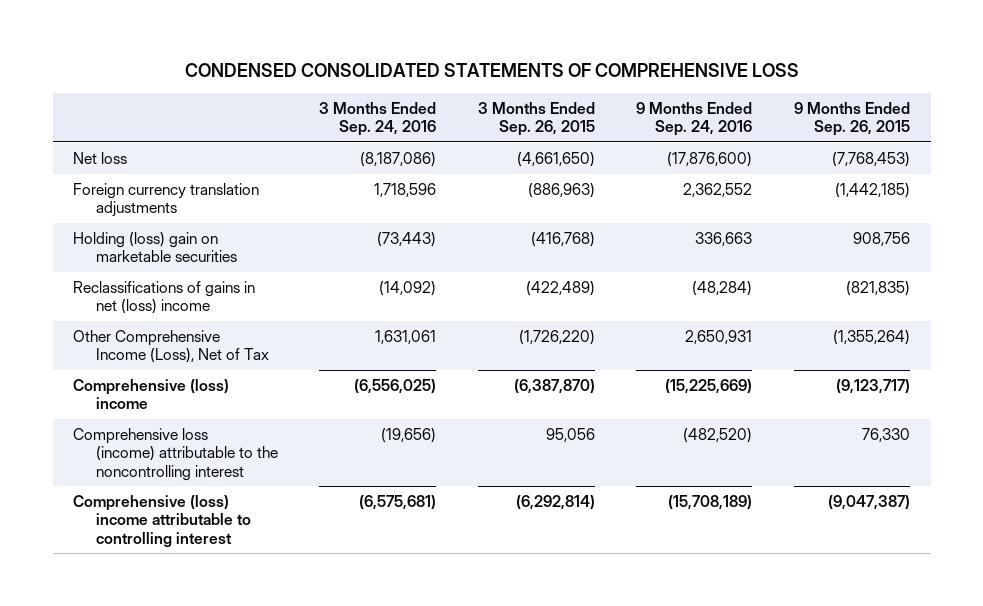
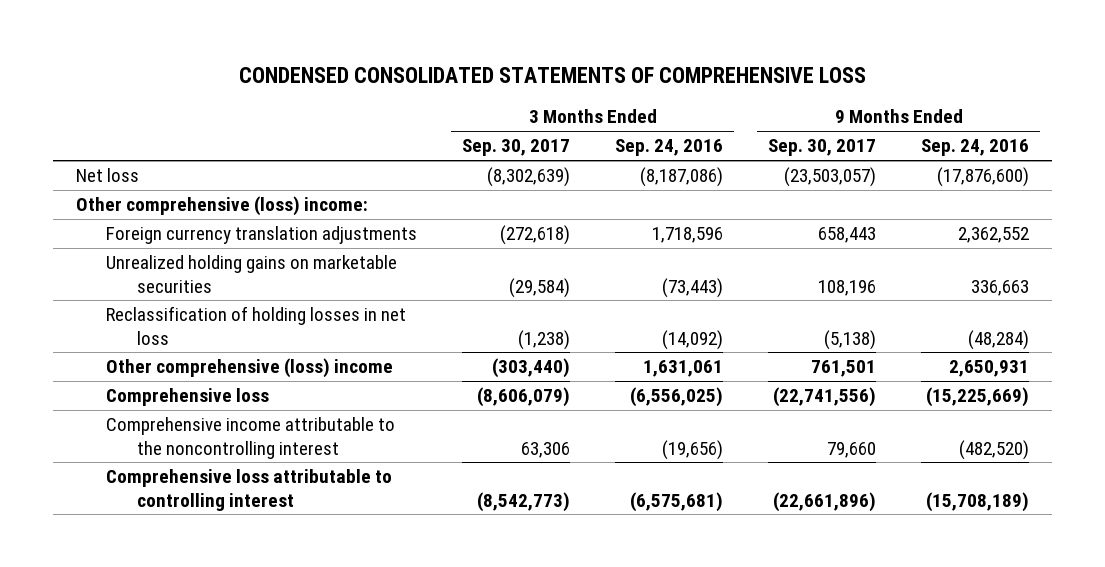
[477,101,595,137] 3 Months Ended Sep. 26, 2015 -> none
[794,101,911,137] 9 Months Ended Sep. 26, 2015 -> none
none -> [462,139,571,157] Sep. 30, 2017
none -> [768,139,877,157] Sep. 30, 2017
none -> [75,196,368,217] Other comprehensive (loss) income:
[73,232,237,263] Holding (loss) gain on marketable securities -> [106,255,398,293] Unrealized holding gains on marketable securities
[73,281,256,315] Reclassifications of gains in net (loss) income -> [106,306,407,345] Reclassification of holding losses in net loss
[73,330,269,364] Other Comprehensive Income (Loss), Net of Tax -> [106,358,394,379] Other comprehensive (loss) income
[73,379,230,410] Comprehensive (loss) income -> [106,388,270,407] Comprehensive loss
[73,428,278,481] Comprehensive loss (income) attributable to the noncontrolling interest -> [106,417,396,459] Comprehensive income attributable to the noncontrolling interest
[73,495,251,547] Comprehensive (loss) income attributable to controlling interest -> [106,469,393,511] Comprehensive loss attributable to controlling interest

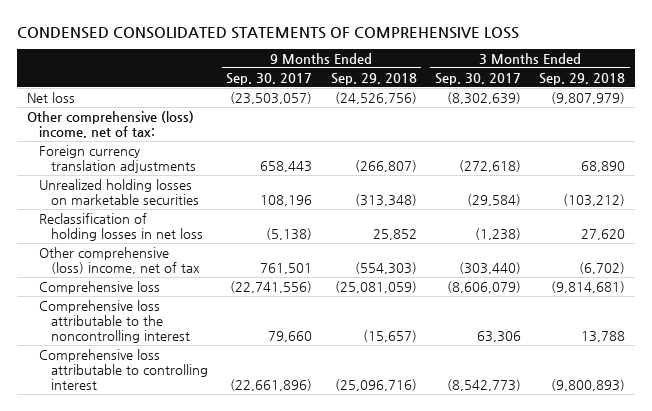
[615,139,724,157] Sep. 24, 2016 -> none
[921,139,1030,157] Sep. 24, 2016 -> none
none -> [330,72,417,85] Sep. 29, 2018
none -> [539,72,626,85] Sep. 29, 2018
[75,196,368,217] Other comprehensive (loss) income: -> [26,110,194,138] Other comprehensive (loss) income, net of tax:
[106,255,398,293] Unrealized holding gains on marketable securities -> [38,178,199,205] Unrealized holding losses on marketable securities
[106,358,394,379] Other comprehensive (loss) income -> [38,246,200,274] Other comprehensive (loss) income, net of tax
[106,417,396,459] Comprehensive income attributable to the noncontrolling interest -> [38,299,190,343] Comprehensive loss attributable to the noncontrolling interest

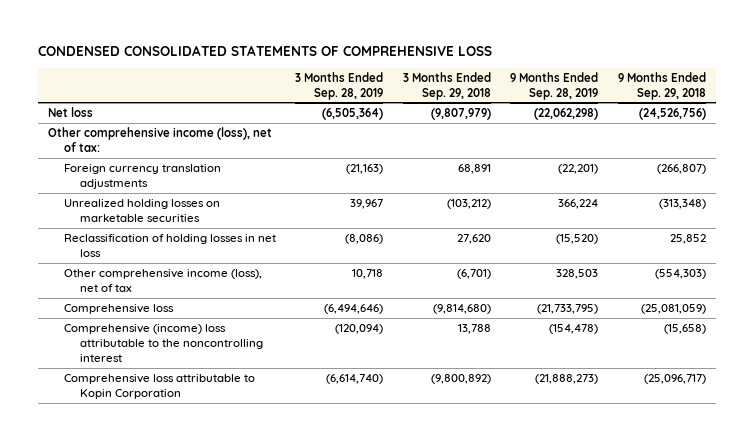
[226,72,313,85] Sep. 30, 2017 -> none
[435,72,522,85] Sep. 30, 2017 -> none
none -> [295,71,384,100] 3 Months Ended Sep. 28, 2019
none -> [510,71,599,100] 9 Months Ended Sep. 28, 2019
[26,110,194,138] Other comprehensive (loss) income, net of tax: -> [47,127,272,153] Other comprehensive income (loss), net of tax:
[581,160,626,172] 68,890 -> [457,164,491,175] 68,891
[38,246,200,274] Other comprehensive (loss) income, net of tax -> [64,269,263,293] Other comprehensive income (loss), net of tax
[579,261,626,274] (6,702) -> [456,269,491,280] (6,701)
[551,280,626,293] (9,814,681) -> [432,304,491,315] (9,814,680)
[38,299,190,343] Comprehensive loss attributable to the noncontrolling interest -> [64,324,264,362] Comprehensive (income) loss attributable to the noncontrolling interest
[362,329,417,342] (15,657) -> [663,324,706,335] (15,658)
[38,348,208,390] Comprehensive loss attributable to controlling interest -> [64,374,256,400] Comprehensive loss attributable to Kopin Corporation
[334,378,417,391] (25,096,716) -> [643,374,706,385] (25,096,717)
[551,378,626,391] (9,800,893) -> [430,374,491,385] (9,800,892)

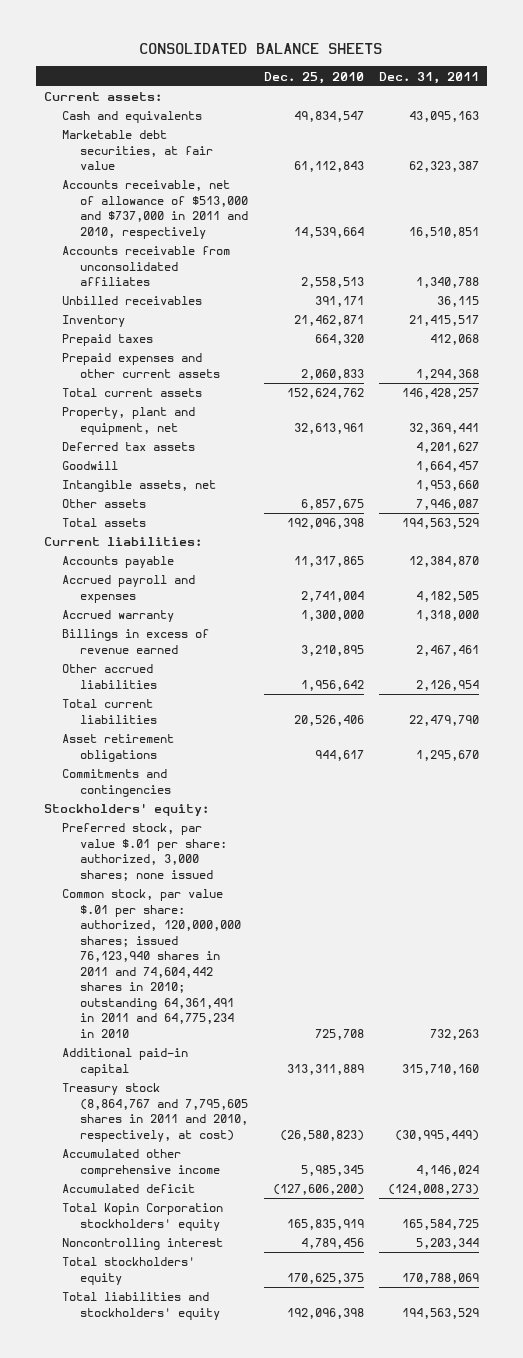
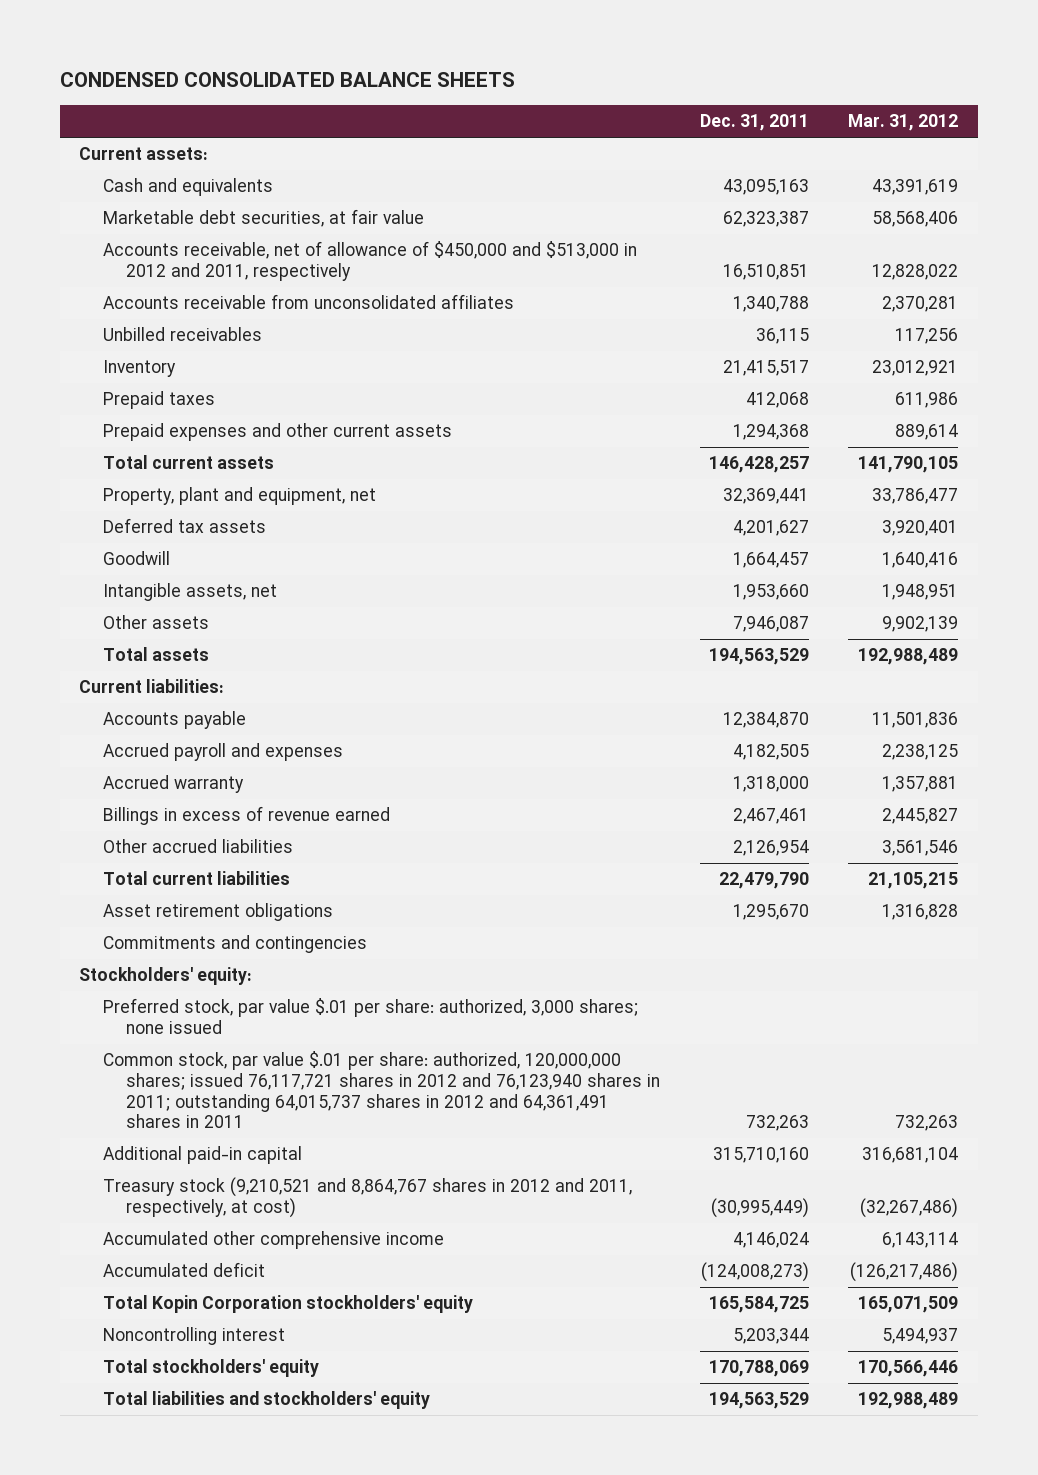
[139,43,383,55] CONSOLIDATED BALANCE SHEETS -> [59,72,515,88] CONDENSED CONSOLIDATED BALANCE SHEETS
[263,71,364,84] Dec. 25, 2010 -> none
none -> [848,114,959,132] Mar. 31, 2012
[61,180,248,239] Accounts receivable, net of allowance of $513,000 and $737,000 in 2011 and 2010, respectively -> [102,241,637,282] Accounts receivable, net of allowance of $450,000 and $513,000 in 2012 and 2011, respectively
[61,889,241,1039] Common stock, par value $.01 per share: authorized, 120,000,000 shares; issued 76,123,940 shares in 2011 and 74,604,442 shares in 2010; outstanding 64,361,491 in 2011 and 64,775,234 in 2010 -> [102,1051,661,1129] Common stock, par value $.01 per share: authorized, 120,000,000 shares; issued 76,117,721 shares in 2012 and 76,123,940 shares in 2011; outstanding 64,015,737 shares in 2012 and 64,361,491 shares in 2011
[61,1083,248,1142] Treasury stock (8,864,767 and 7,795,605 shares in 2011 and 2010, respectively, at cost) -> [102,1177,632,1219] Treasury stock (9,210,521 and 8,864,767 shares in 2012 and 2011, respectively, at cost)

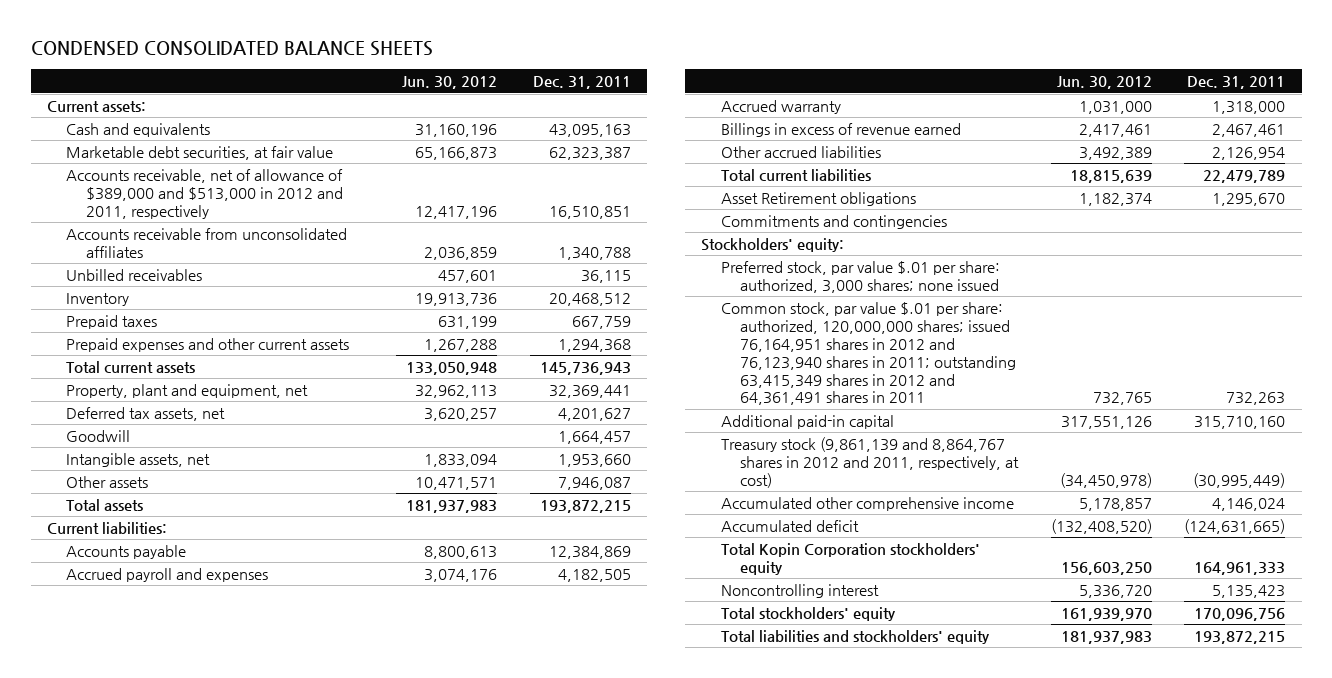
[848,114,959,132] Mar. 31, 2012 -> none
none -> [402,76,498,90] Jun. 30, 2012
[102,241,637,282] Accounts receivable, net of allowance of $450,000 and $513,000 in 2012 and 2011, respectively -> [66,168,344,219] Accounts receivable, net of allowance of $389,000 and $513,000 in 2012 and 2011, respectively
[722,360,809,377] 21,415,517 -> [549,292,632,306] 20,468,512
[745,392,809,409] 412,068 -> [572,315,632,329] 667,759
[708,456,809,474] 146,428,257 -> [540,361,632,375] 145,736,943
[102,518,266,534] Deferred tax assets -> [66,406,226,421] Deferred tax assets, net
[708,648,809,666] 194,563,529 -> [540,499,632,513] 193,872,215
[722,712,809,729] 12,384,870 -> [549,545,632,559] 12,384,869
[718,872,809,890] 22,479,790 -> [1203,169,1286,183] 22,479,789
[102,903,333,922] Asset retirement obligations -> [720,191,916,206] Asset Retirement obligations
[102,1051,661,1129] Common stock, par value $.01 per share: authorized, 120,000,000 shares; issued 76,117,721 shares in 2012 and 76,123,940 shares in 2011; outstanding 64,015,737 shares in 2012 and 64,361,491 shares in 2011 -> [720,301,1016,406] Common stock, par value $.01 per share: authorized, 120,000,000 shares; issued 76,164,951 shares in 2012 and 76,123,940 shares in 2011; outstanding 63,415,349 shares in 2012 and 64,361,491 shares in 2011
[102,1177,632,1219] Treasury stock (9,210,521 and 8,864,767 shares in 2012 and 2011, respectively, at cost) -> [720,436,1019,488] Treasury stock (9,861,139 and 8,864,767 shares in 2012 and 2011, respectively, at cost)
[700,1262,809,1283] (124,008,273) -> [1184,518,1286,534] (124,631,665)
[708,1296,809,1314] 165,584,725 -> [1194,561,1286,575] 164,961,333
[732,1328,809,1345] 5,203,344 -> [1212,584,1286,598] 5,135,423
[708,1360,809,1378] 170,788,069 -> [1194,607,1286,621] 170,096,756
[708,1392,809,1410] 194,563,529 -> [1194,630,1286,644] 193,872,215

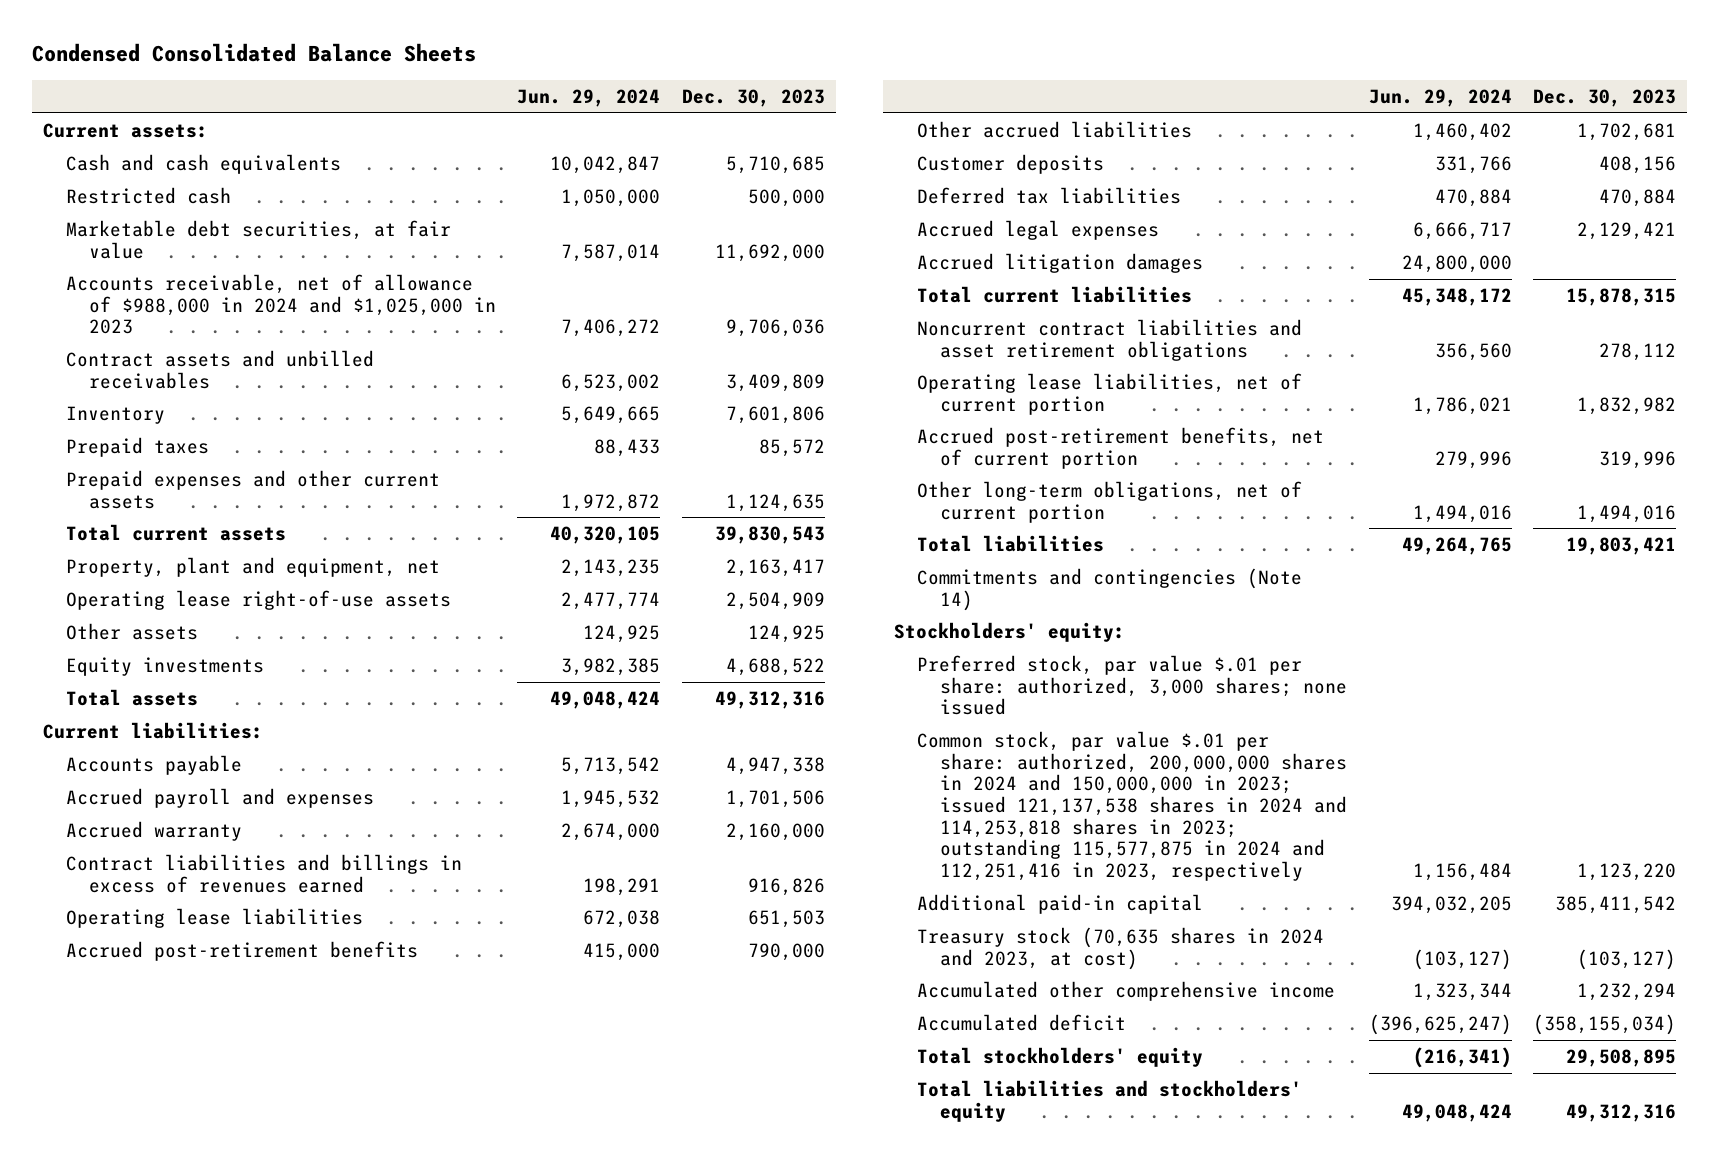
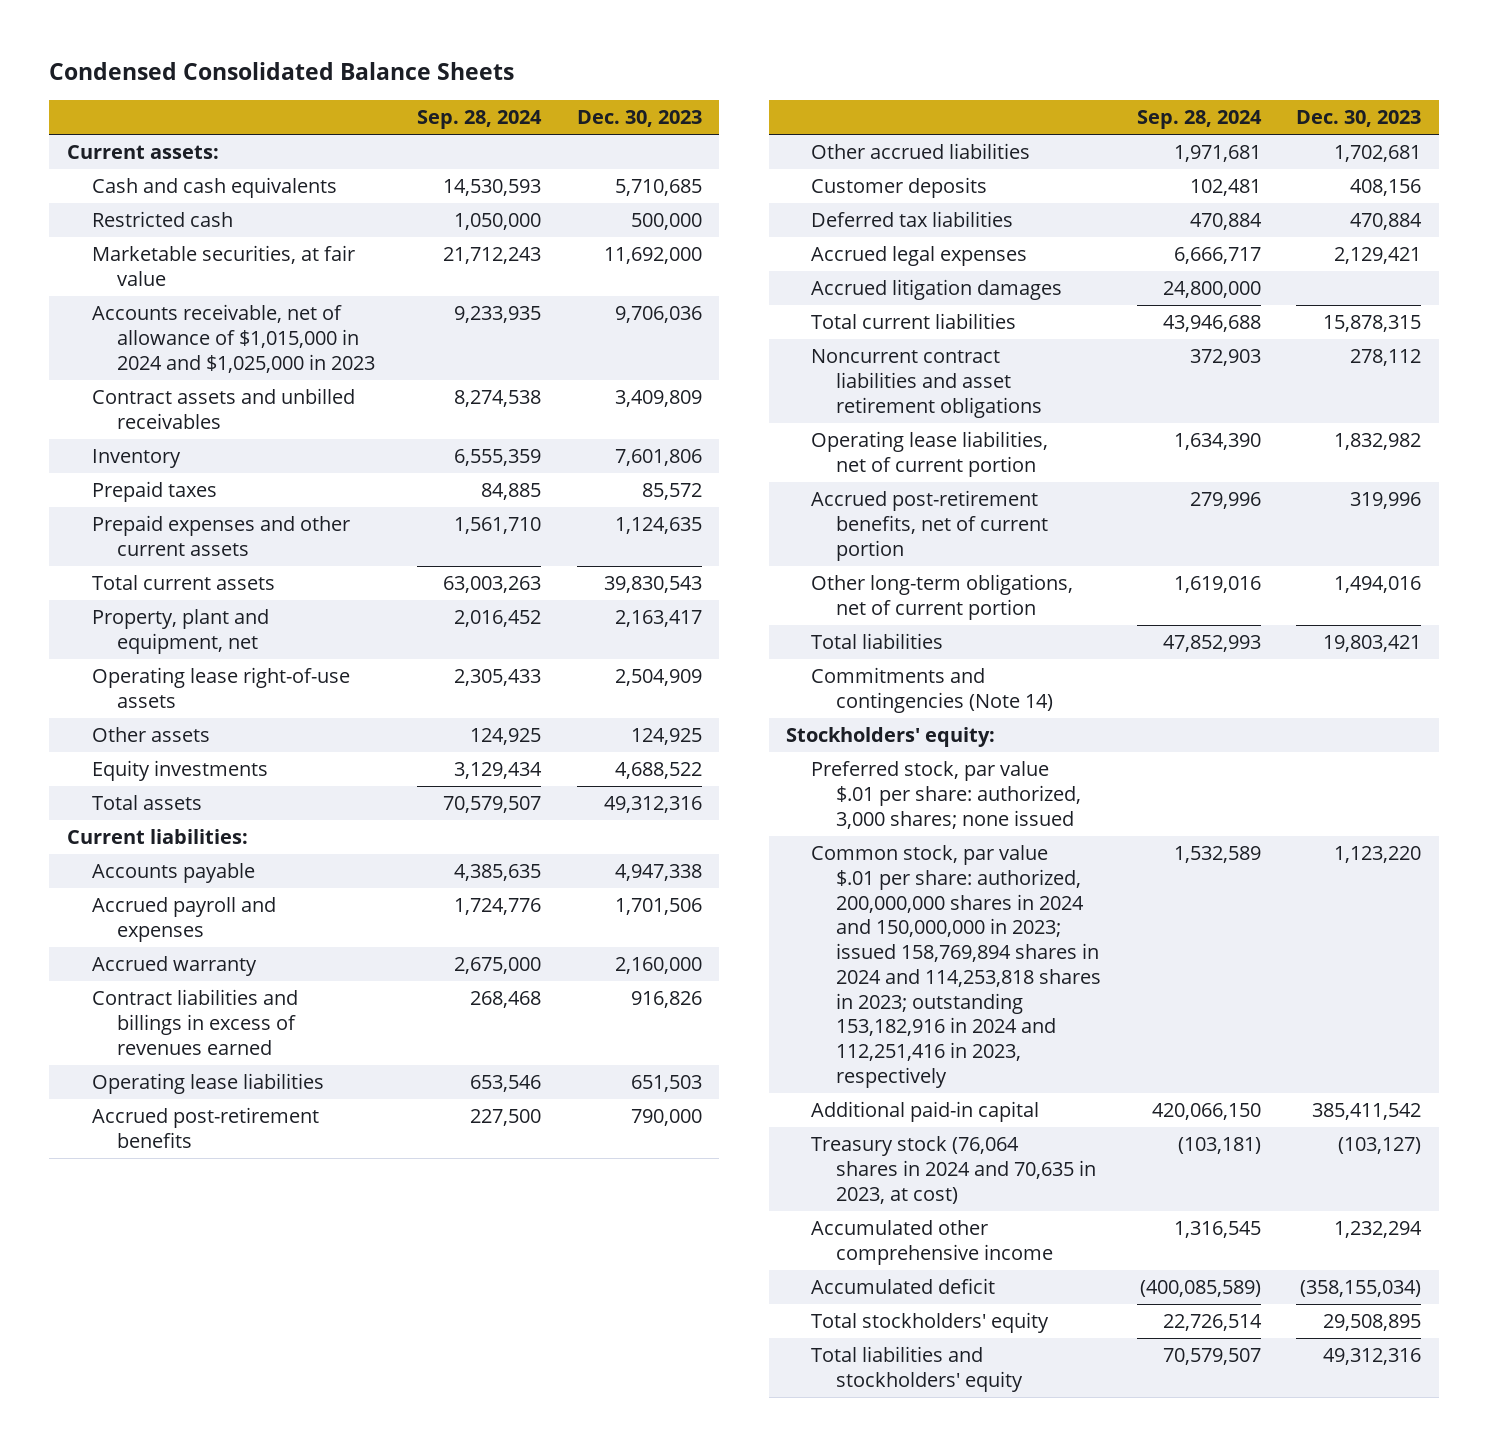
[517,88,661,107] Jun. 29, 2024 -> none
none -> [417,109,543,129] Sep. 28, 2024
[65,219,451,259] Marketable debt securities, at fair value -> [91,245,355,286] Marketable securities, at fair value
[65,273,496,335] Accounts receivable, net of allowance of $988,000 in 2024 and $1,025,000 in 2023 -> [91,304,375,373] Accounts receivable, net of allowance of $1,015,000 in 2024 and $1,025,000 in 2023
[916,730,1347,882] Common stock, par value $.01 per share: authorized, 200,000,000 shares in 2024 and 150,000,000 in 2023; issued 121,137,538 shares in 2024 and 114,253,818 shares in 2023; outstanding 115,577,875 in 2024 and 112,251,416 in 2023, respectively -> [811,845,1102,1088] Common stock, par value $.01 per share: authorized, 200,000,000 shares in 2024 and 150,000,000 in 2023; issued 158,769,894 shares in 2024 and 114,253,818 shares in 2023; outstanding 153,182,916 in 2024 and 112,251,416 in 2023, respectively
[916,926,1324,970] Treasury stock (70,635 shares in 2024 and 2023, at cost) -> [811,1136,1097,1204] Treasury stock (76,064 shares in 2024 and 70,635 in 2023, at cost)

